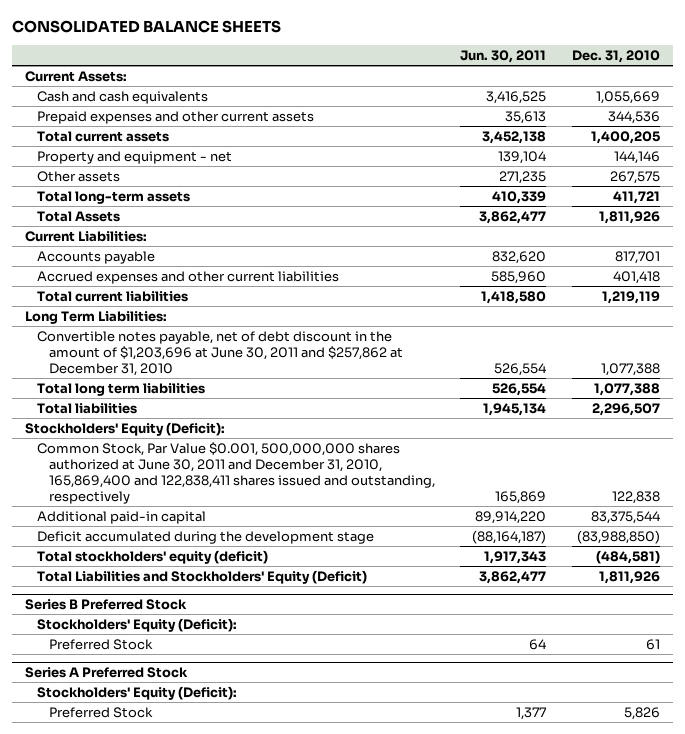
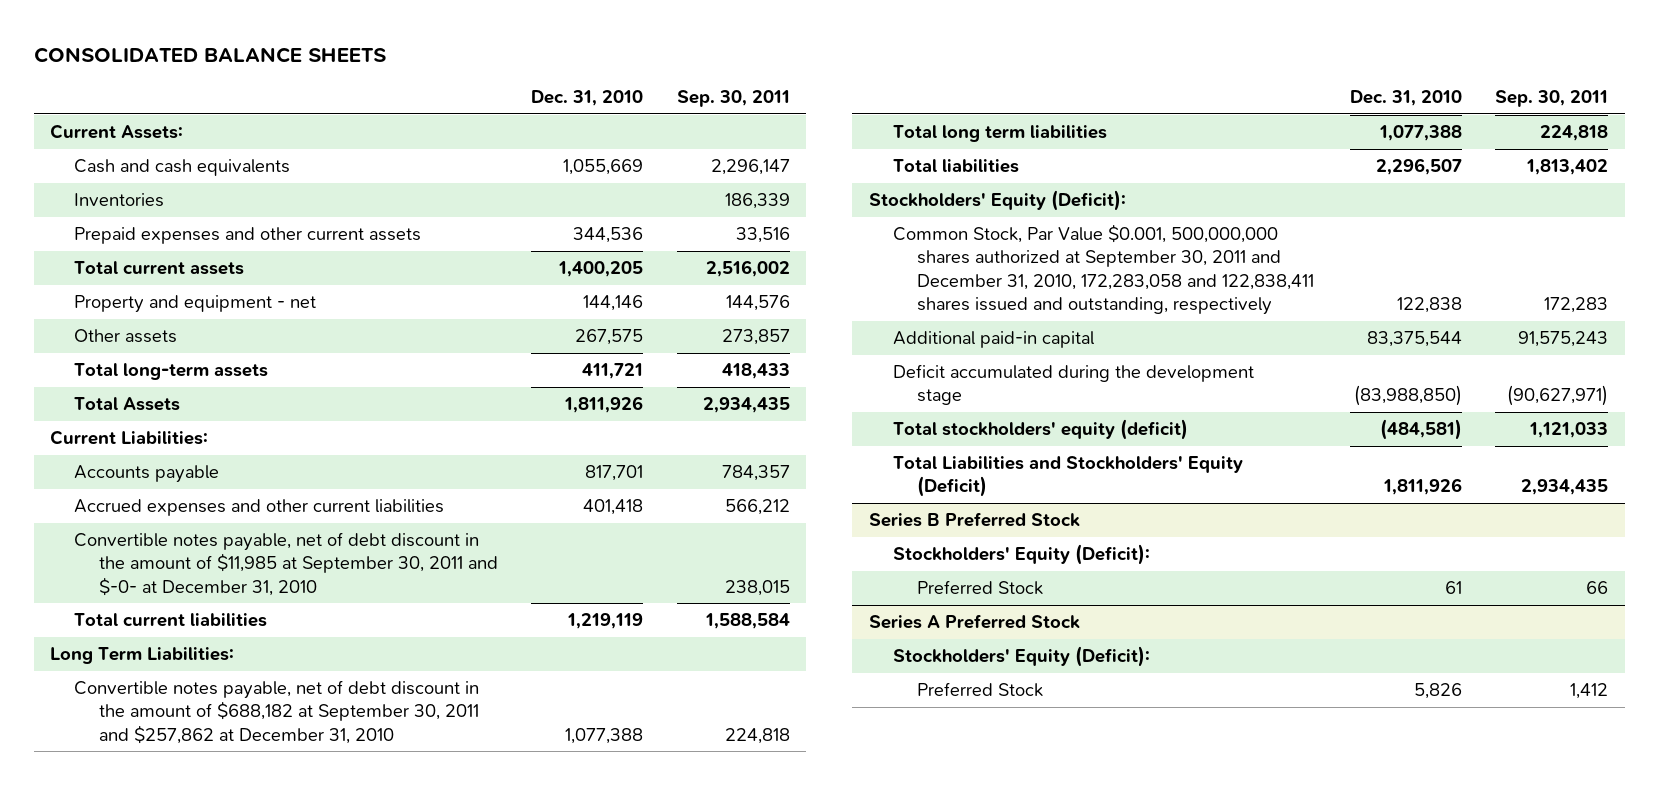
[460,50,547,64] Jun. 30, 2011 -> none
none -> [676,90,790,108] Sep. 30, 2011
none -> [74,193,165,208] Inventories
none -> [74,532,498,596] Convertible notes payable, net of debt discount in the amount of $11,985 at September 30, 2011 and $-0- at December 31, 2010
[36,330,403,377] Convertible notes payable, net of debt discount in the amount of $1,203,696 at June 30, 2011 and $257,862 at December 31, 2010 -> [74,680,480,744] Convertible notes payable, net of debt discount in the amount of $688,182 at September 30, 2011 and $257,862 at December 31, 2010
[36,441,435,505] Common Stock, Par Value $0.001, 500,000,000 shares authorized at June 30, 2011 and December 31, 2010, 165,869,400 and 122,838,411 shares issued and outstanding, respectively -> [892,224,1315,315] Common Stock, Par Value $0.001, 500,000,000 shares authorized at September 30, 2011 and December 31, 2010, 172,283,058 and 122,838,411 shares issued and outstanding, respectively

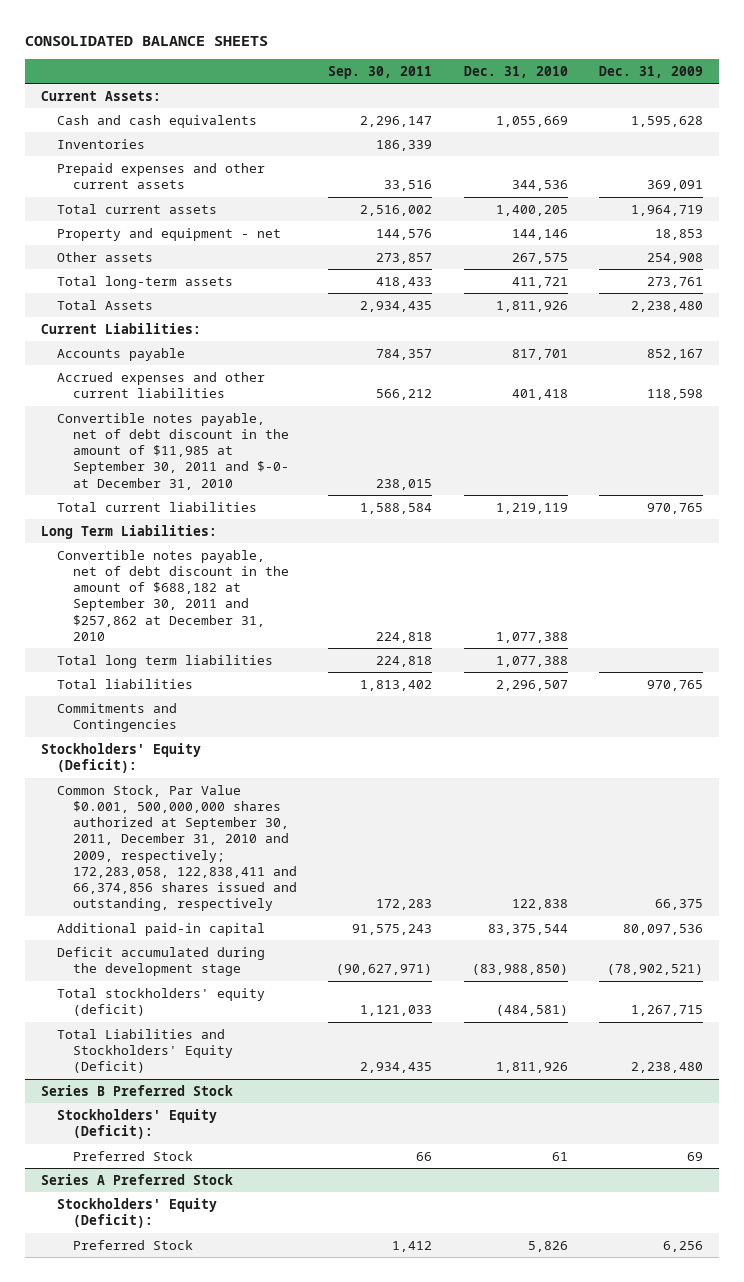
none -> [599,65,704,78] Dec. 31, 2009
none -> [56,702,177,733] Commitments and Contingencies
[892,224,1315,315] Common Stock, Par Value $0.001, 500,000,000 shares authorized at September 30, 2011 and December 31, 2010, 172,283,058 and 122,838,411 shares issued and outstanding, respectively -> [56,784,297,912] Common Stock, Par Value $0.001, 500,000,000 shares authorized at September 30, 2011, December 31, 2010 and 2009, respectively; 172,283,058, 122,838,411 and 66,374,856 shares issued and outstanding, respectively

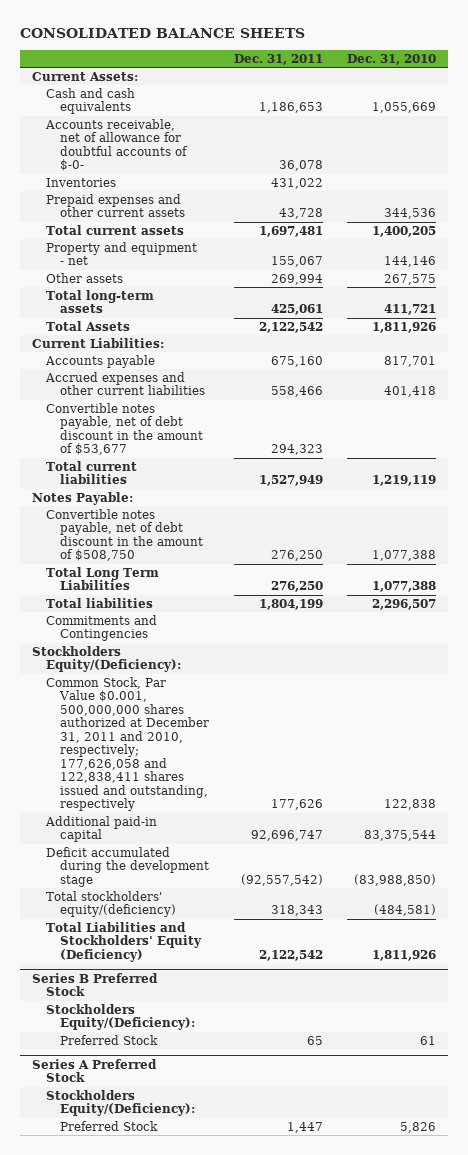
[328,65,433,79] Sep. 30, 2011 -> none
[599,65,704,78] Dec. 31, 2009 -> none
none -> [233,54,323,66] Dec. 31, 2011
none -> [45,118,189,172] Accounts receivable, net of allowance for doubtful accounts of $-0-
[56,412,289,490] Convertible notes payable, net of debt discount in the amount of $11,985 at September 30, 2011 and $-0- at December 31, 2010 -> [46,402,204,456] Convertible notes payable, net of debt discount in the amount of $53,677
[41,524,218,539] Long Term Liabilities: -> [32,491,134,505] Notes Payable:
[56,549,289,641] Convertible notes payable, net of debt discount in the amount of $688,182 at September 30, 2011 and $257,862 at December 31, 2010 -> [46,508,204,562] Convertible notes payable, net of debt discount in the amount of $508,750
[56,654,273,668] Total long term liabilities -> [46,566,160,591] Total Long Term Liabilities
[41,742,202,774] Stockholders' Equity (Deficit): -> [32,645,182,673] Stockholders Equity/(Deficiency):
[56,784,297,912] Common Stock, Par Value $0.001, 500,000,000 shares authorized at September 30, 2011, December 31, 2010 and 2009, respectively; 172,283,058, 122,838,411 and 66,374,856 shares issued and outstanding, respectively -> [46,676,210,812] Common Stock, Par Value $0.001, 500,000,000 shares authorized at December 31, 2011 and 2010, respectively; 177,626,058 and 122,838,411 shares issued and outstanding, respectively
[56,987,265,1017] Total stockholders' equity (deficit) -> [46,890,177,918] Total stockholders' equity/(deficiency)
[56,1028,233,1074] Total Liabilities and Stockholders' Equity (Deficit) -> [46,921,203,962] Total Liabilities and Stockholders' Equity (Deficiency)
[56,1108,217,1140] Stockholders' Equity (Deficit): -> [46,1003,196,1031] Stockholders Equity/(Deficiency):
[56,1197,217,1229] Stockholders' Equity (Deficit): -> [46,1089,196,1117] Stockholders Equity/(Deficiency):

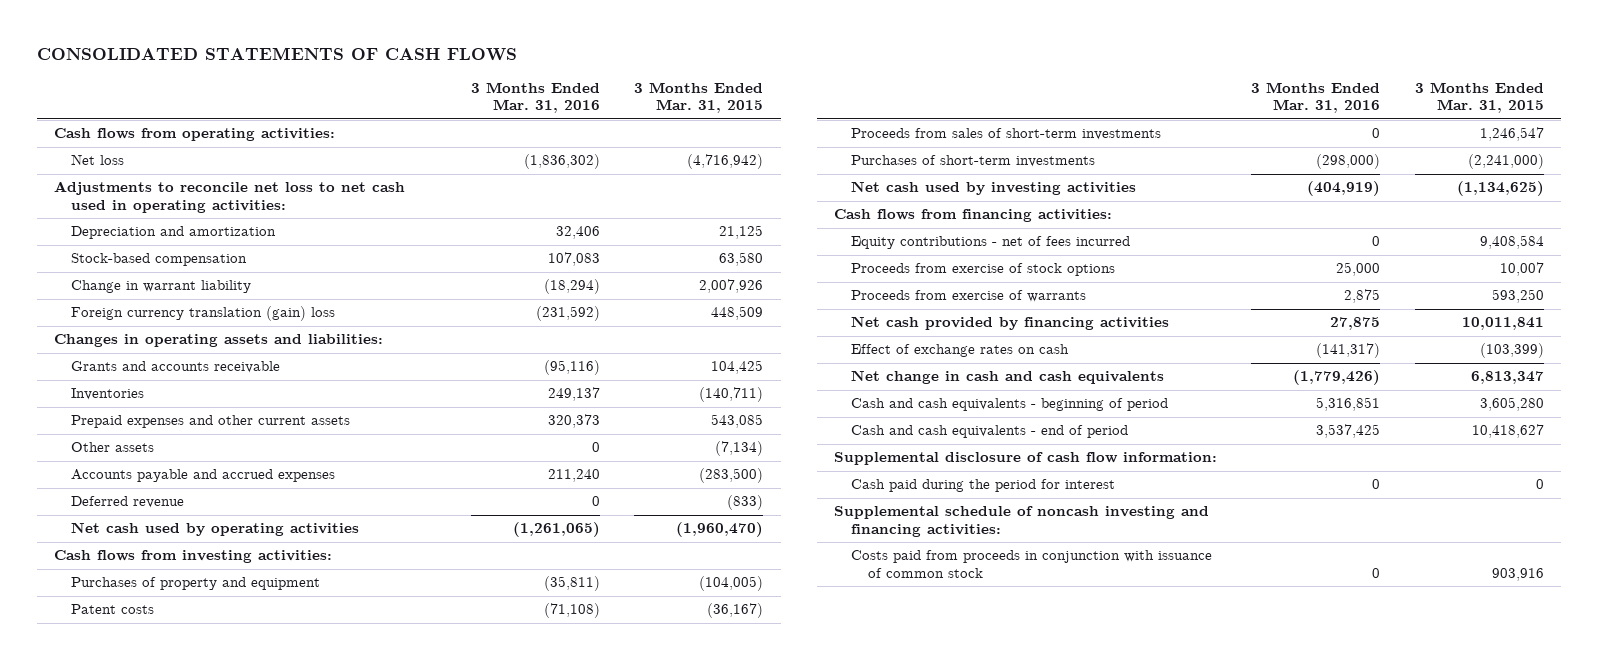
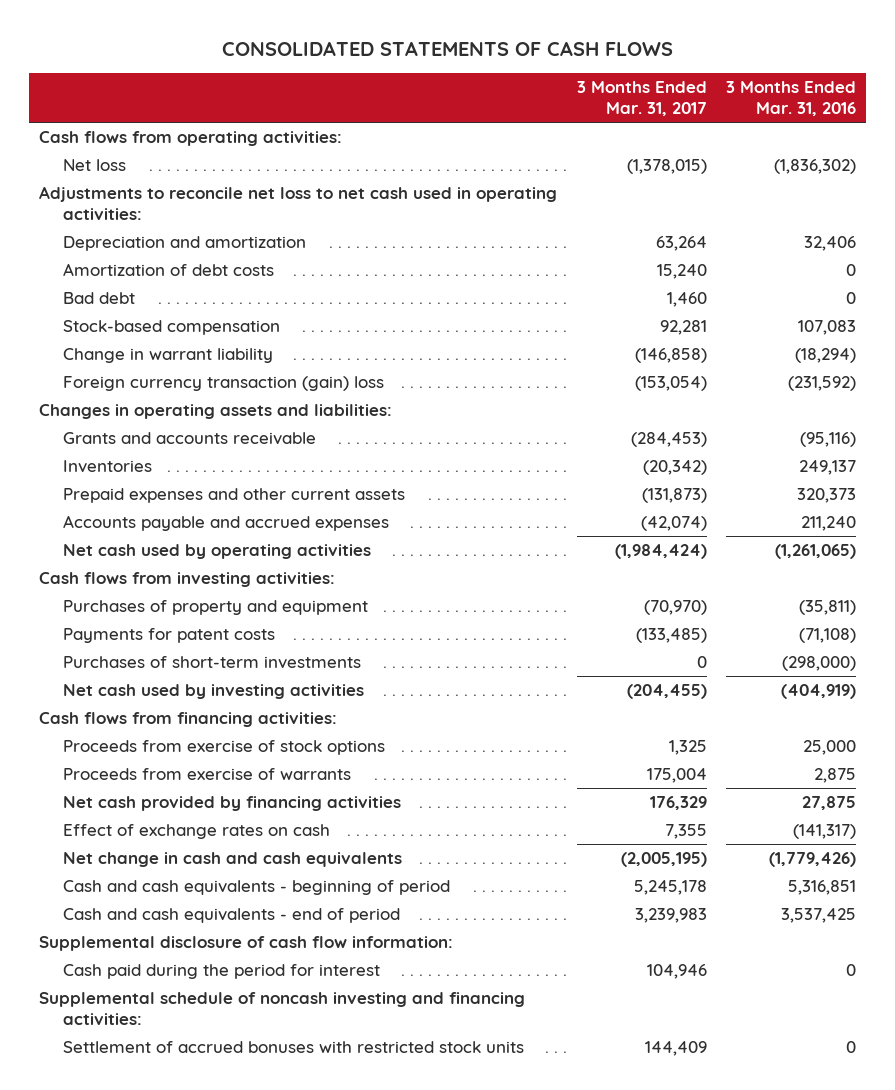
[634,81,764,114] 3 Months Ended Mar. 31, 2015 -> none
none -> [576,81,707,117] 3 Months Ended Mar. 31, 2017
none -> [62,263,274,277] Amortization of debt costs
none -> [62,292,135,305] Bad debt
[71,306,336,322] Foreign currency translation (gain) loss -> [62,376,384,392] Foreign currency transaction (gain) loss
[71,442,155,453] Other assets -> none
[71,496,185,509] Deferred revenue -> none
[851,128,1162,141] Proceeds from sales of short-term investments -> none
[71,604,155,615] Patent costs -> [62,628,275,644] Payments for patent costs
[851,236,1131,250] Equity contributions - net of fees incurred -> none
[851,550,1213,578] Costs paid from proceeds in conjunction with issuance of common stock -> none
none -> [62,1041,524,1054] Settlement of accrued bonuses with restricted stock units

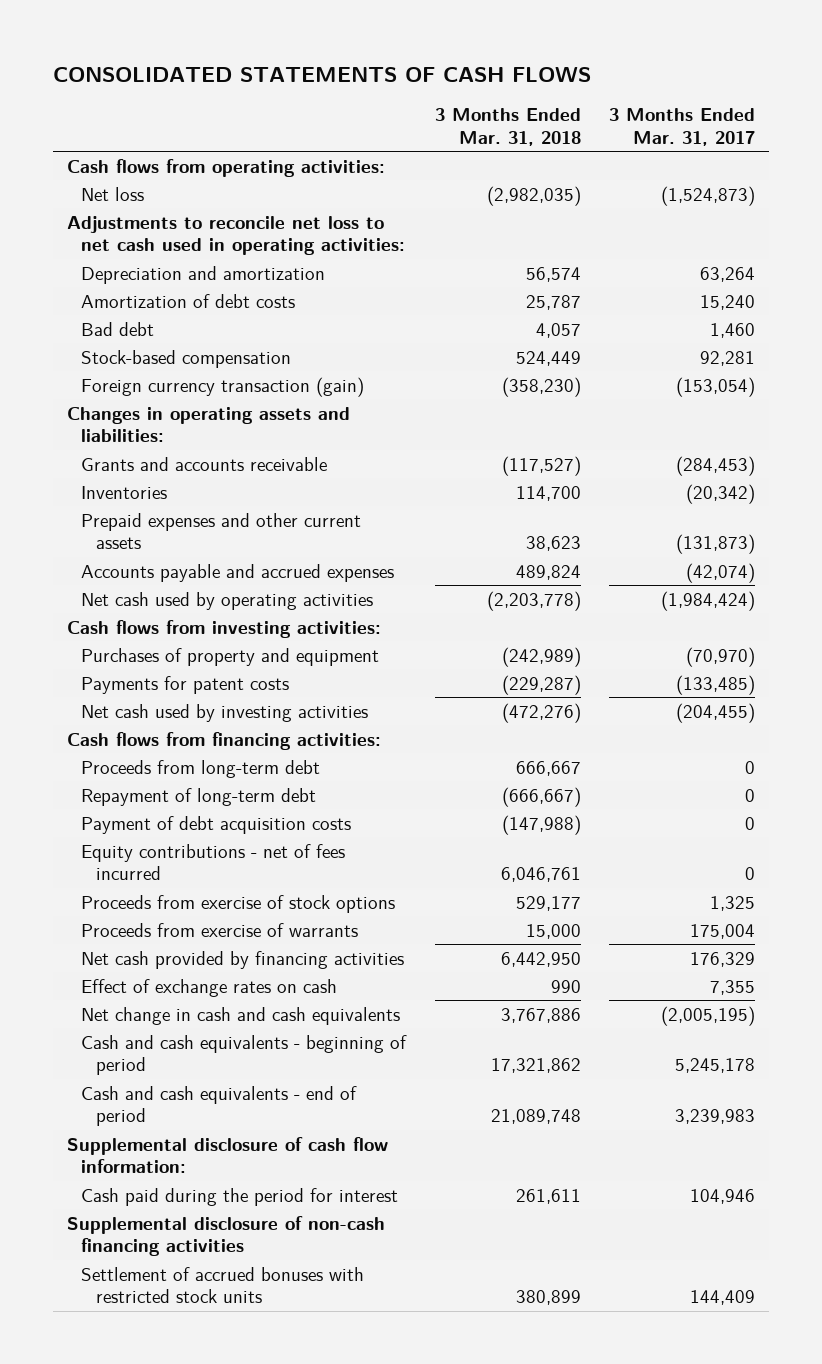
[726,81,857,117] 3 Months Ended Mar. 31, 2016 -> none
none -> [434,108,581,146] 3 Months Ended Mar. 31, 2018
[626,159,707,175] (1,378,015) -> [661,185,756,206] (1,524,873)
[62,348,273,364] Change in warrant liability -> none
[62,376,384,392] Foreign currency transaction (gain) loss -> [81,376,365,397] Foreign currency transaction (gain)
[62,656,361,670] Purchases of short-term investments -> none
none -> [81,759,321,778] Proceeds from long-term debt
none -> [81,787,317,806] Repayment of long-term debt
none -> [81,815,352,834] Payment of debt acquisition costs
none -> [81,843,346,881] Equity contributions - net of fees incurred
[39,992,526,1026] Supplemental schedule of noncash investing and financing activities: -> [66,1215,385,1257] Supplemental disclosure of non-cash financing activities

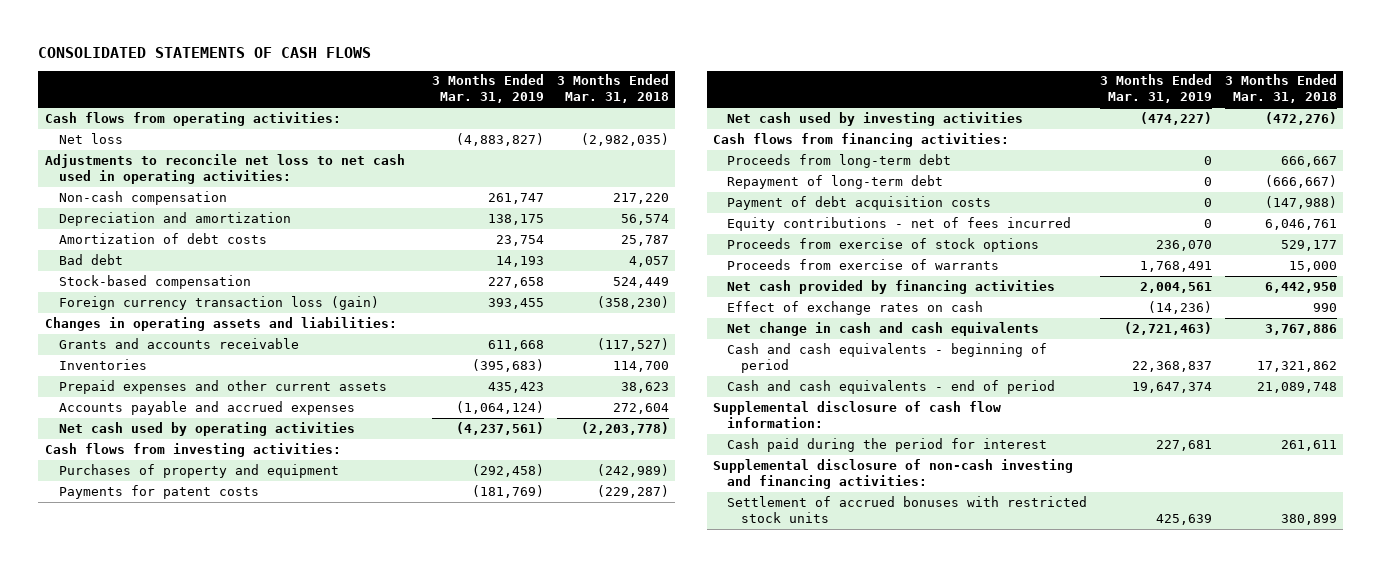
[609,108,756,146] 3 Months Ended Mar. 31, 2017 -> none
none -> [431,74,544,104] 3 Months Ended Mar. 31, 2019
none -> [58,190,227,205] Non-cash compensation
[81,376,365,397] Foreign currency transaction (gain) -> [58,295,379,310] Foreign currency transaction loss (gain)
[515,564,581,580] 489,824 -> [612,402,669,414] 272,604
[66,1215,385,1257] Supplemental disclosure of non-cash financing activities -> [713,458,1074,489] Supplemental disclosure of non-cash investing and financing activities:

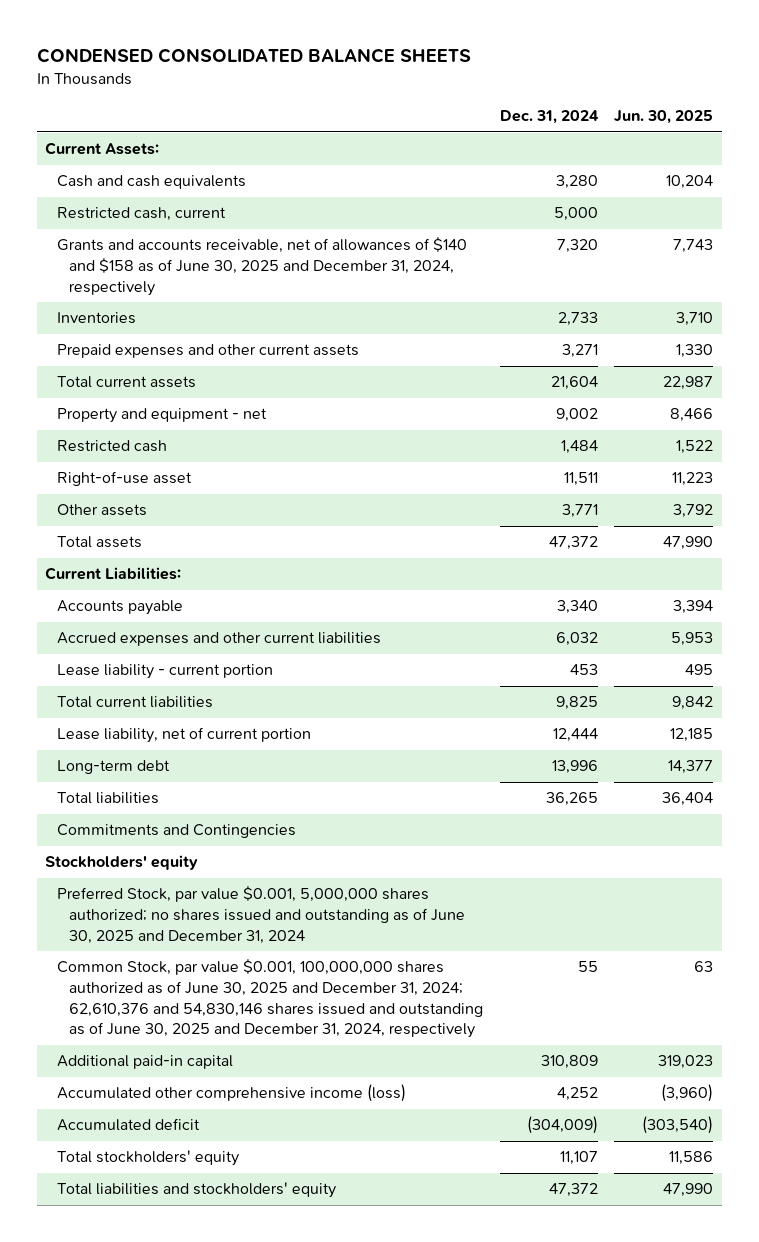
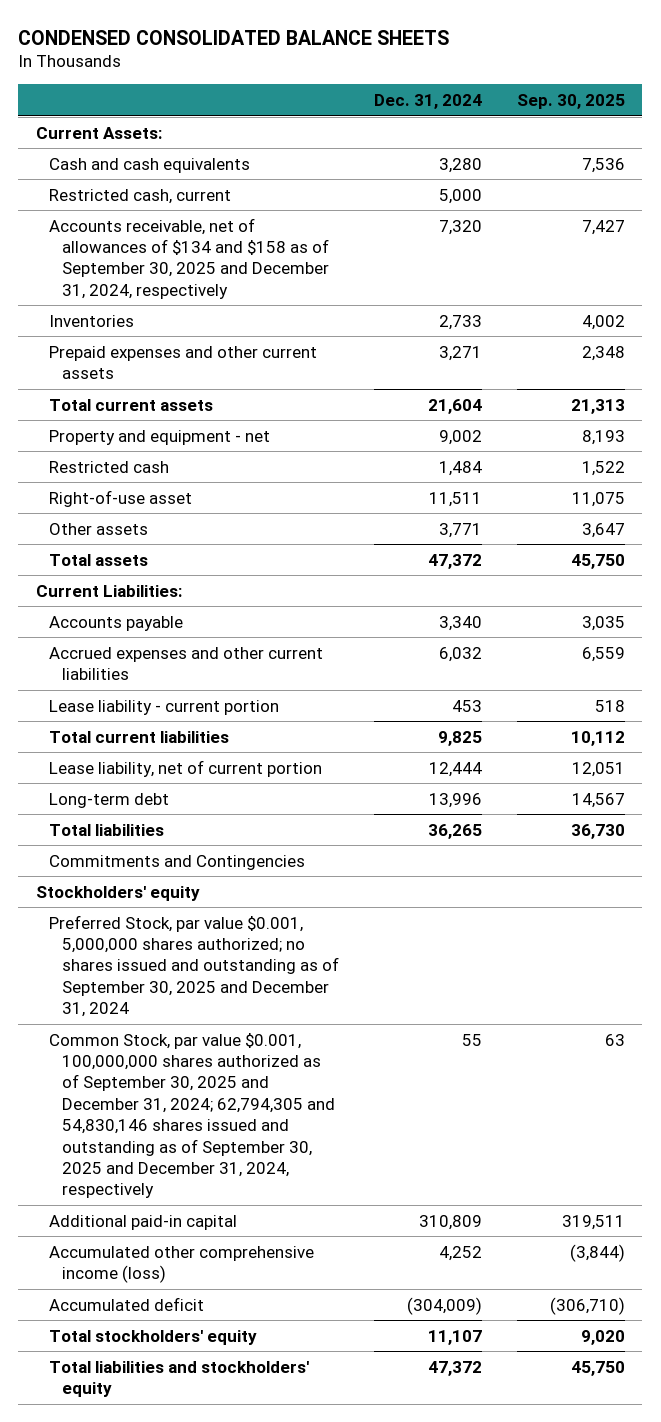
[614,110,714,125] Jun. 30, 2025 -> none
none -> [516,94,625,110] Sep. 30, 2025
[57,237,468,296] Grants and accounts receivable, net of allowances of $140 and $158 as of June 30, 2025 and December 31, 2024, respectively -> [48,217,330,299] Accounts receivable, net of allowances of $134 and $158 as of September 30, 2025 and December 31, 2024, respectively
[57,886,466,944] Preferred Stock, par value $0.001, 5,000,000 shares authorized; no shares issued and outstanding as of June 30, 2025 and December 31, 2024 -> [48,914,340,1018] Preferred Stock, par value $0.001, 5,000,000 shares authorized; no shares issued and outstanding as of September 30, 2025 and December 31, 2024
[57,959,484,1039] Common Stock, par value $0.001, 100,000,000 shares authorized as of June 30, 2025 and December 31, 2024; 62,610,376 and 54,830,146 shares issued and outstanding as of June 30, 2025 and December 31, 2024, respectively -> [48,1032,336,1199] Common Stock, par value $0.001, 100,000,000 shares authorized as of September 30, 2025 and December 31, 2024; 62,794,305 and 54,830,146 shares issued and outstanding as of September 30, 2025 and December 31, 2024, respectively

